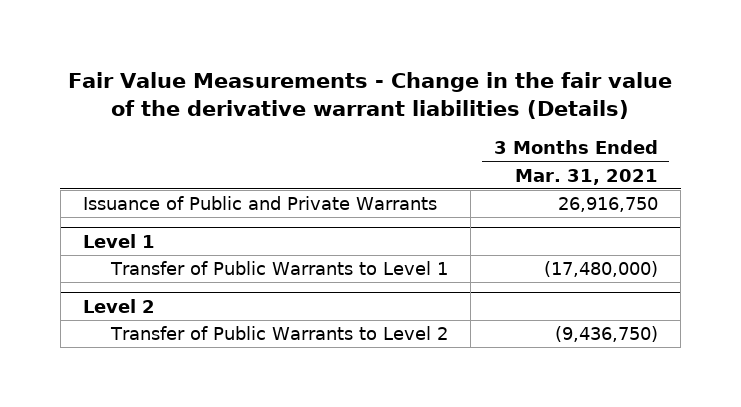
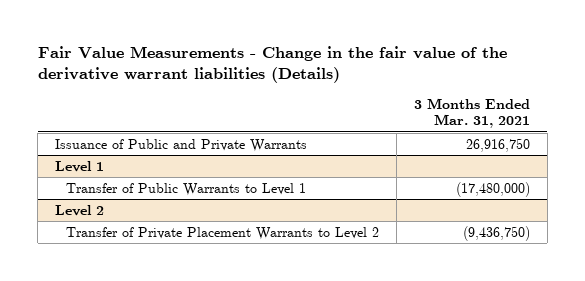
[109,326,448,341] Transfer of Public Warrants to Level 2 -> [65,226,379,240] Transfer of Private Placement Warrants to Level 2

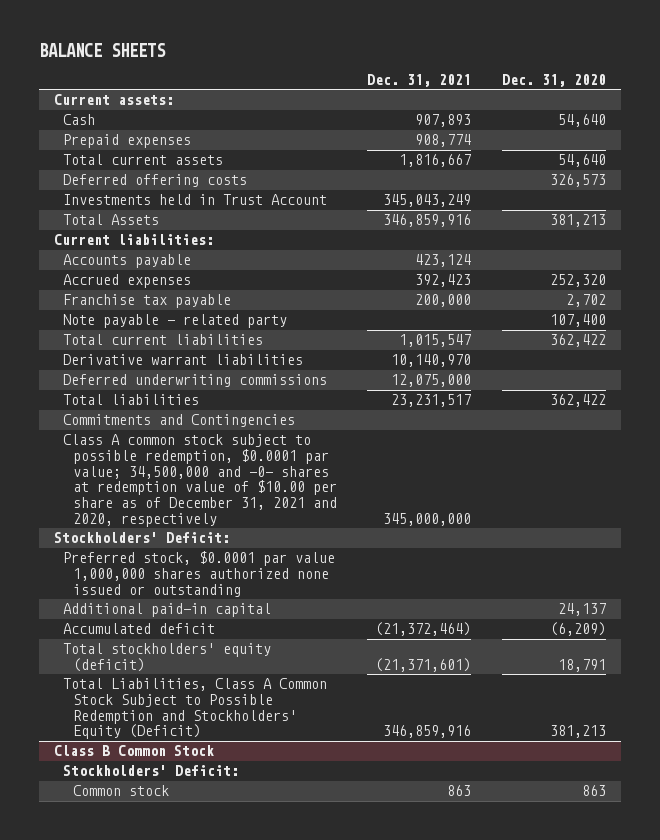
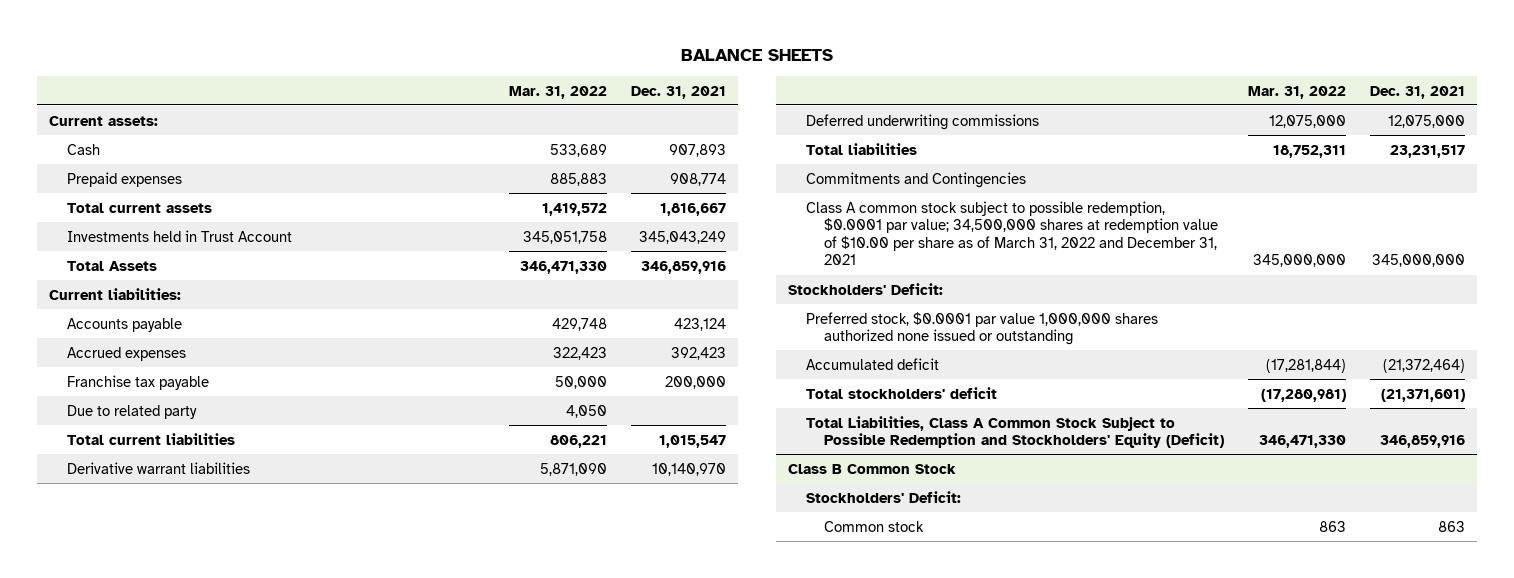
[501,73,606,87] Dec. 31, 2020 -> none
none -> [509,85,608,99] Mar. 31, 2022
[63,174,248,188] Deferred offering costs -> none
[63,314,288,329] Note payable - related party -> [67,404,198,419] Due to related party
[63,434,337,527] Class A common stock subject to possible redemption, $0.0001 par value; 34,500,000 and -0- shares at redemption value of $10.00 per share as of December 31, 2021 and 2020, respectively -> [806,200,1219,266] Class A common stock subject to possible redemption, $0.0001 par value; 34,500,000 shares at redemption value of $10.00 per share as of March 31, 2022 and December 31, 2021
[63,603,272,618] Additional paid-in capital -> none
[63,643,272,673] Total stockholders' equity (deficit) -> [806,386,998,399] Total stockholders' deficit

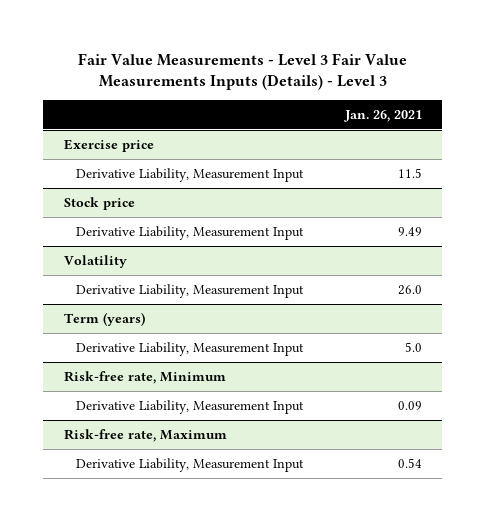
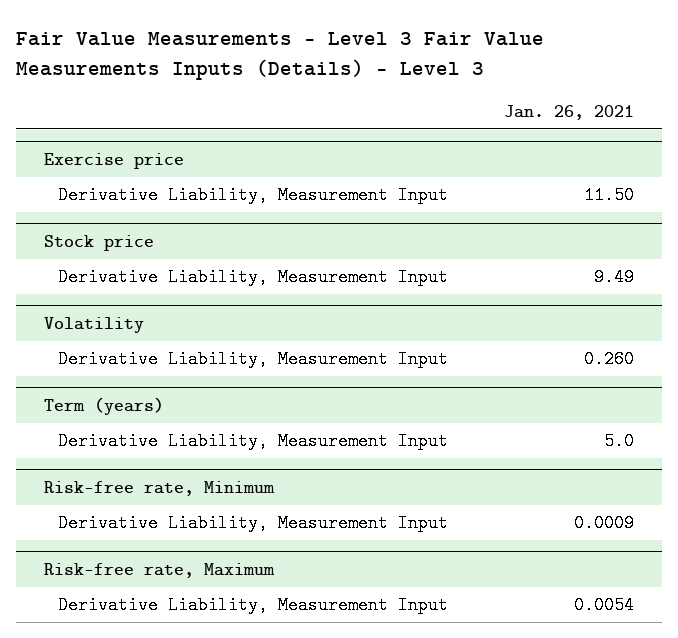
[397,167,422,178] 11.5 -> [584,186,635,205] 11.50
[397,284,422,295] 26.0 -> [584,350,635,369] 0.260
[397,400,422,410] 0.09 -> [574,514,635,533] 0.0009
[397,457,422,468] 0.54 -> [574,596,635,615] 0.0054

